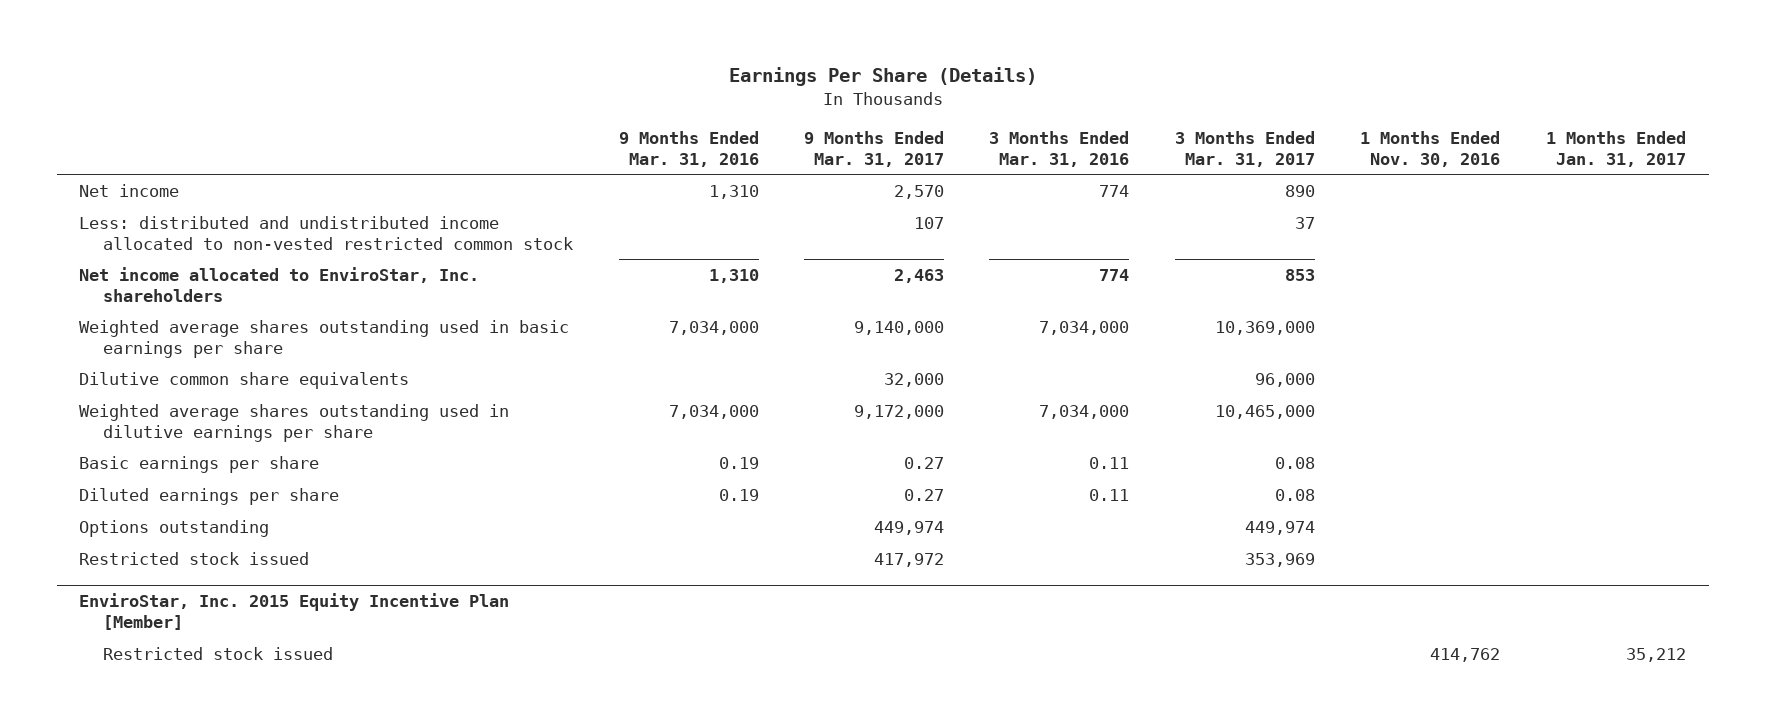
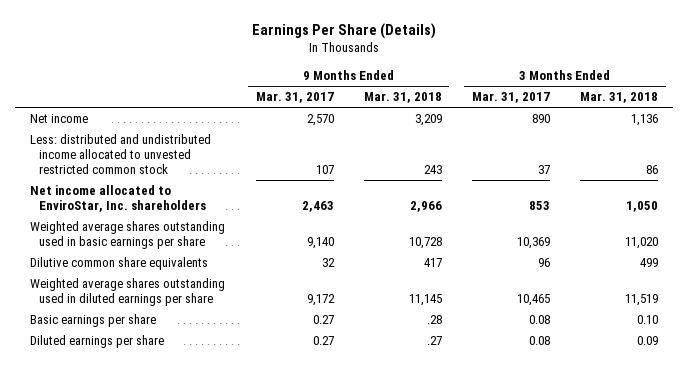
[618,130,759,167] 9 Months Ended Mar. 31, 2016 -> none
[989,130,1130,167] 3 Months Ended Mar. 31, 2016 -> none
[1360,130,1501,167] 1 Months Ended Nov. 30, 2016 -> none
[1545,130,1686,167] 1 Months Ended Jan. 31, 2017 -> none
none -> [363,92,442,104] Mar. 31, 2018
none -> [580,92,659,104] Mar. 31, 2018
[79,215,574,250] Less: distributed and undistributed income allocated to non-vested restricted common stock -> [30,134,212,174] Less: distributed and undistributed income allocated to unvested restricted common stock
[853,320,944,335] 9,140,000 -> [306,236,334,249] 9,140
[1214,320,1315,335] 10,369,000 -> [516,236,550,249] 10,369
[883,372,944,387] 32,000 -> [321,258,335,268] 32
[1254,372,1315,387] 96,000 -> [537,258,550,268] 96
[79,403,510,442] Weighted average shares outstanding used in dilutive earnings per share -> [30,278,226,306] Weighted average shares outstanding used in diluted earnings per share
[853,404,944,419] 9,172,000 -> [306,293,335,306] 9,172
[1214,404,1315,419] 10,465,000 -> [516,293,550,306] 10,465
[79,519,270,537] Options outstanding -> none
[79,551,310,565] Restricted stock issued -> none
[79,593,510,631] EnviroStar, Inc. 2015 Equity Incentive Plan [Member] -> none
[103,646,334,660] Restricted stock issued -> none

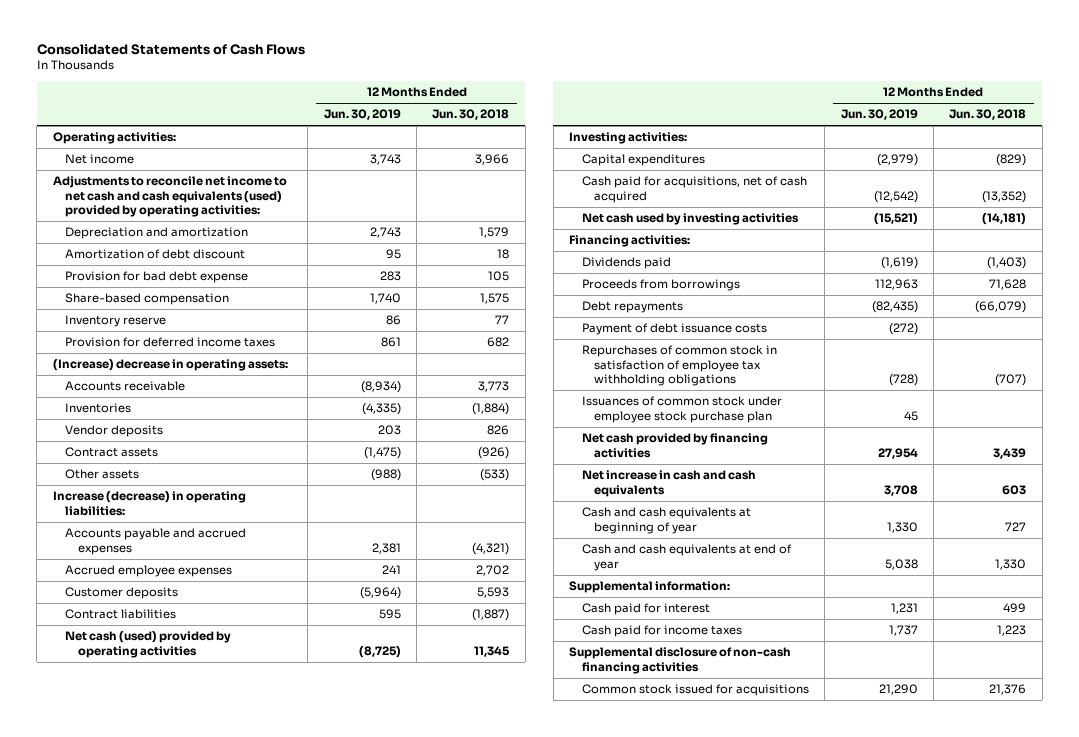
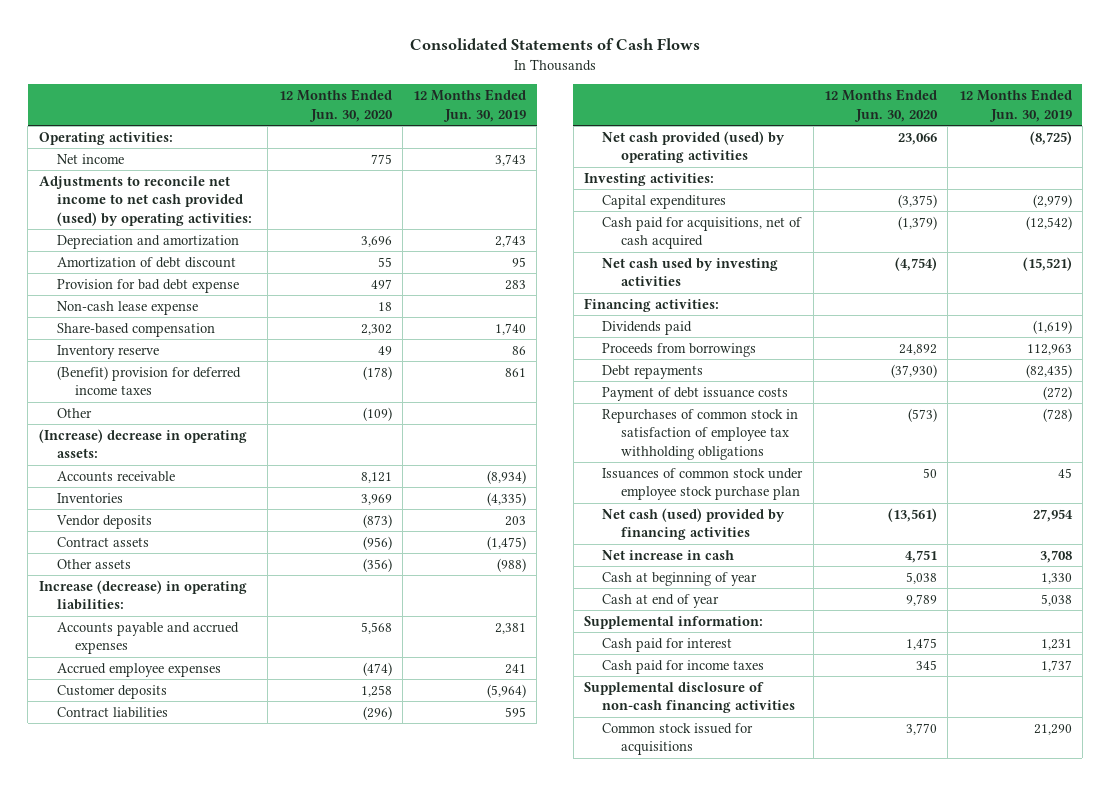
[432,109,510,121] Jun. 30, 2018 -> none
none -> [278,89,393,122] 12 Months Ended Jun. 30, 2020
[52,176,287,217] Adjustments to reconcile net income to net cash and cash equivalents (used) provided by operating activities: -> [38,175,252,226] Adjustments to reconcile net income to net cash provided (used) by operating activities:
none -> [56,300,198,315] Non-cash lease expense
[65,337,276,348] Provision for deferred income taxes -> [56,365,241,396] (Benefit) provision for deferred income taxes
none -> [56,407,92,418] Other
[65,631,232,658] Net cash (used) provided by operating activities -> [602,130,786,164] Net cash provided (used) by operating activities
[581,433,768,458] Net cash provided by financing activities -> [602,507,786,541] Net cash (used) provided by financing activities
[581,470,756,497] Net increase in cash and cash equivalents -> [602,549,735,560] Net increase in cash
[581,507,751,534] Cash and cash equivalents at beginning of year -> [602,571,758,586] Cash at beginning of year
[581,544,792,571] Cash and cash equivalents at end of year -> [602,593,720,608] Cash at end of year

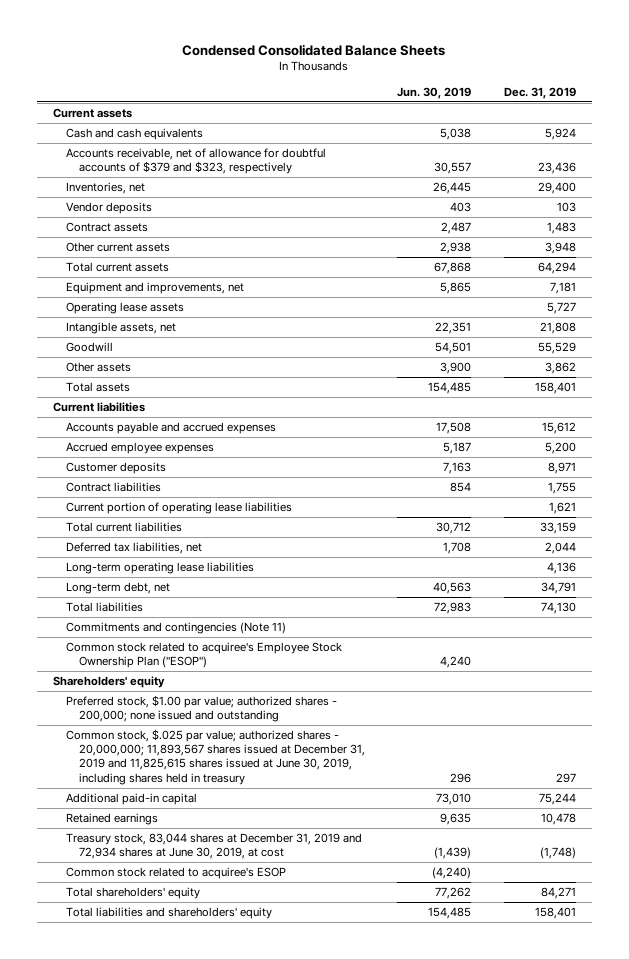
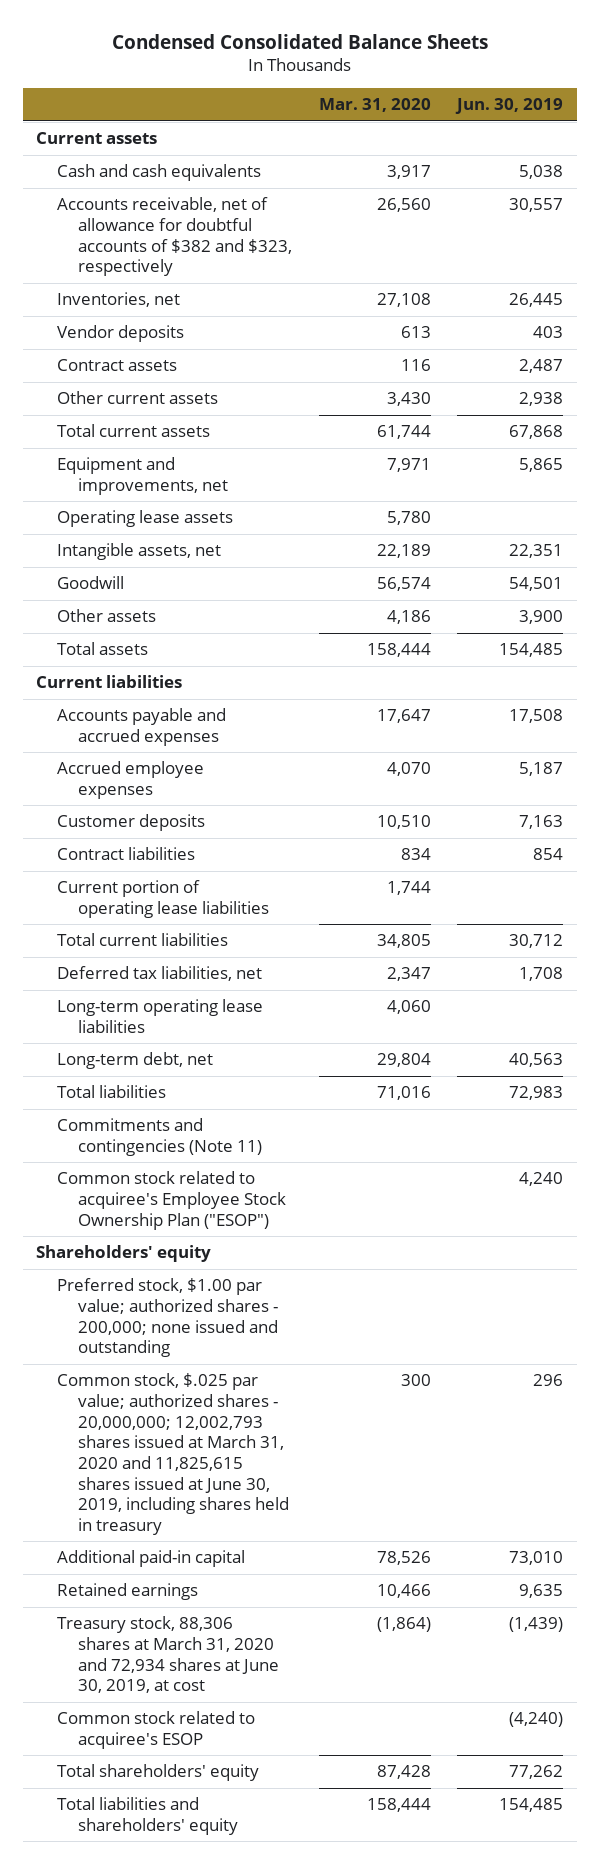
[503,86,576,99] Dec. 31, 2019 -> none
none -> [318,98,431,113] Mar. 31, 2020
[65,148,326,175] Accounts receivable, net of allowance for doubtful accounts of $379 and $323, respectively -> [57,197,293,277] Accounts receivable, net of allowance for doubtful accounts of $382 and $323, respectively
[65,729,365,785] Common stock, $.025 par value; authorized shares - 20,000,000; 11,893,567 shares issued at December 31, 2019 and 11,825,615 shares issued at June 30, 2019, including shares held in treasury -> [57,1373,290,1535] Common stock, $.025 par value; authorized shares - 20,000,000; 12,002,793 shares issued at March 31, 2020 and 11,825,615 shares issued at June 30, 2019, including shares held in treasury
[65,833,362,860] Treasury stock, 83,044 shares at December 31, 2019 and 72,934 shares at June 30, 2019, at cost -> [57,1616,280,1694] Treasury stock, 88,306 shares at March 31, 2020 and 72,934 shares at June 30, 2019, at cost

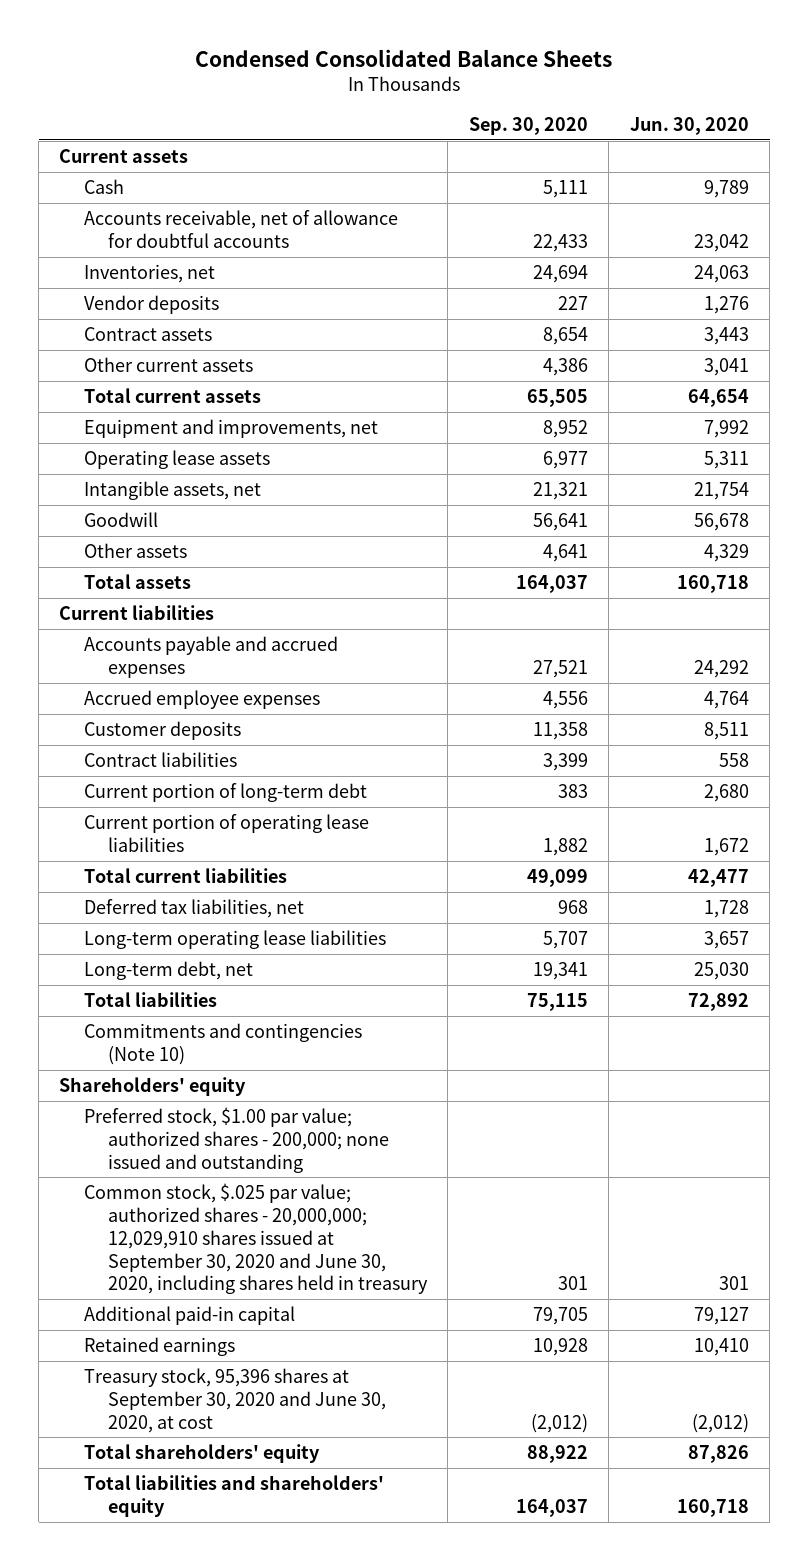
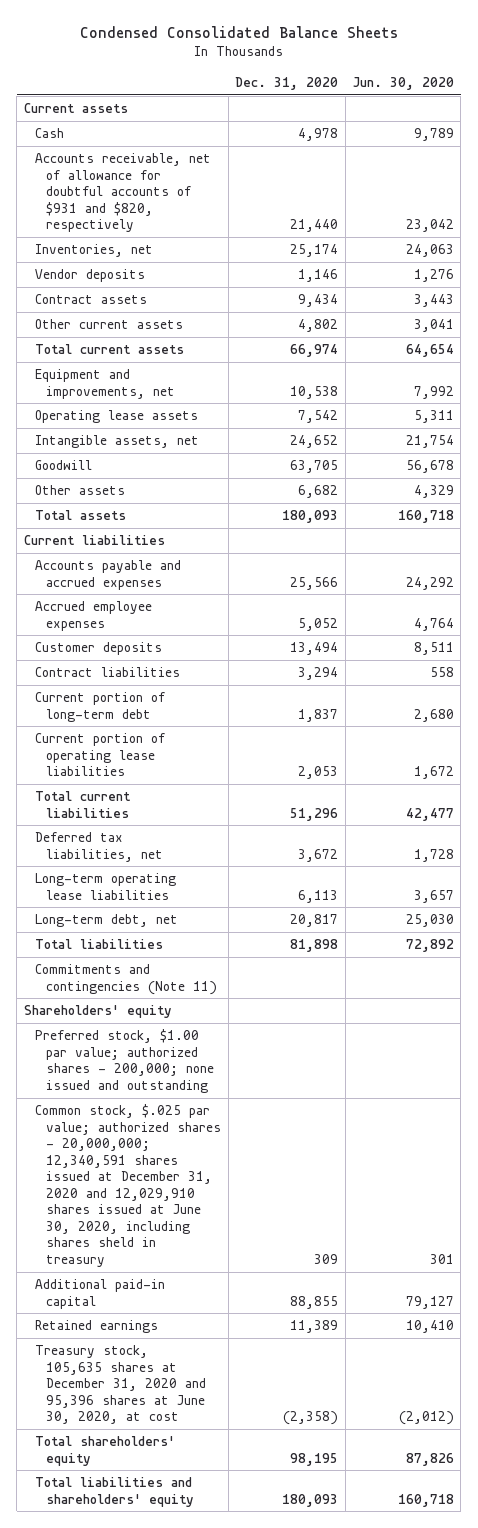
[468,117,588,136] Sep. 30, 2020 -> none
none -> [235,76,339,90] Dec. 31, 2020
[83,209,398,248] Accounts receivable, net of allowance for doubtful accounts -> [35,153,212,233] Accounts receivable, net of allowance for doubtful accounts of $931 and $820, respectively
[83,1022,362,1065] Commitments and contingencies (Note 10) -> [35,964,218,995] Commitments and contingencies (Note 11)
[83,1182,428,1295] Common stock, $.025 par value; authorized shares - 20,000,000; 12,029,910 shares issued at September 30, 2020 and June 30, 2020, including shares held in treasury -> [35,1104,222,1267] Common stock, $.025 par value; authorized shares - 20,000,000; 12,340,591 shares issued at December 31, 2020 and 12,029,910 shares issued at June 30, 2020, including shares sheld in treasury
[83,1367,386,1433] Treasury stock, 95,396 shares at September 30, 2020 and June 30, 2020, at cost -> [35,1345,207,1425] Treasury stock, 105,635 shares at December 31, 2020 and 95,396 shares at June 30, 2020, at cost

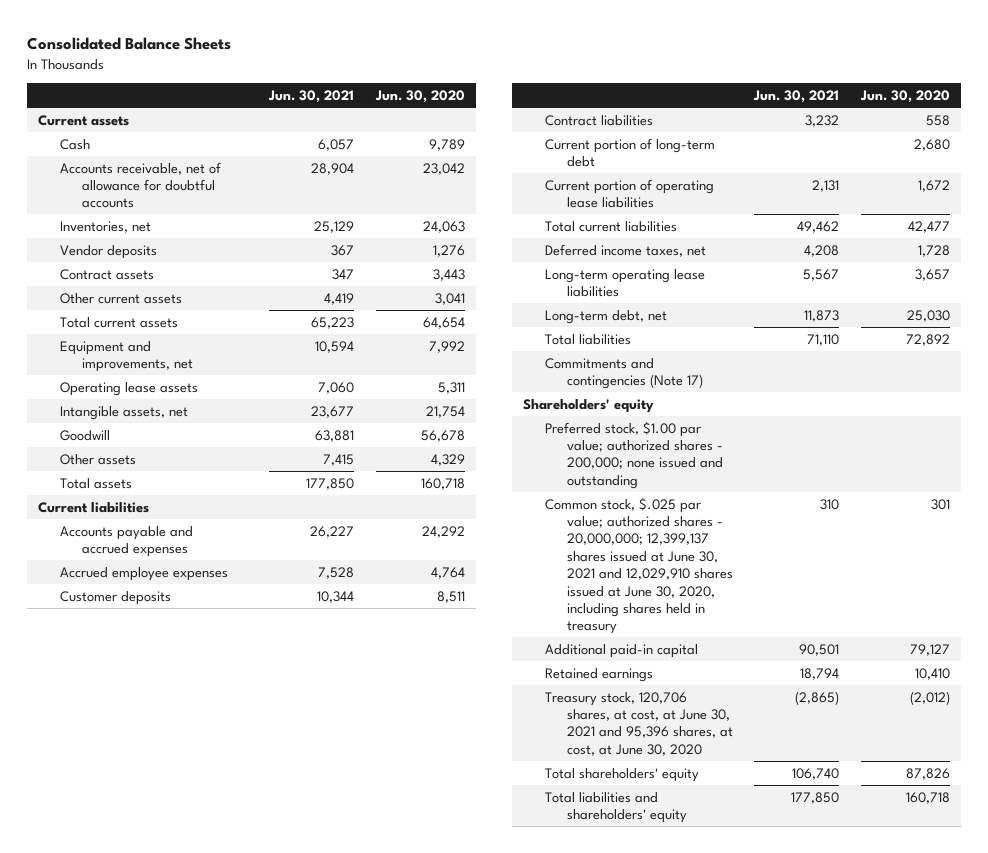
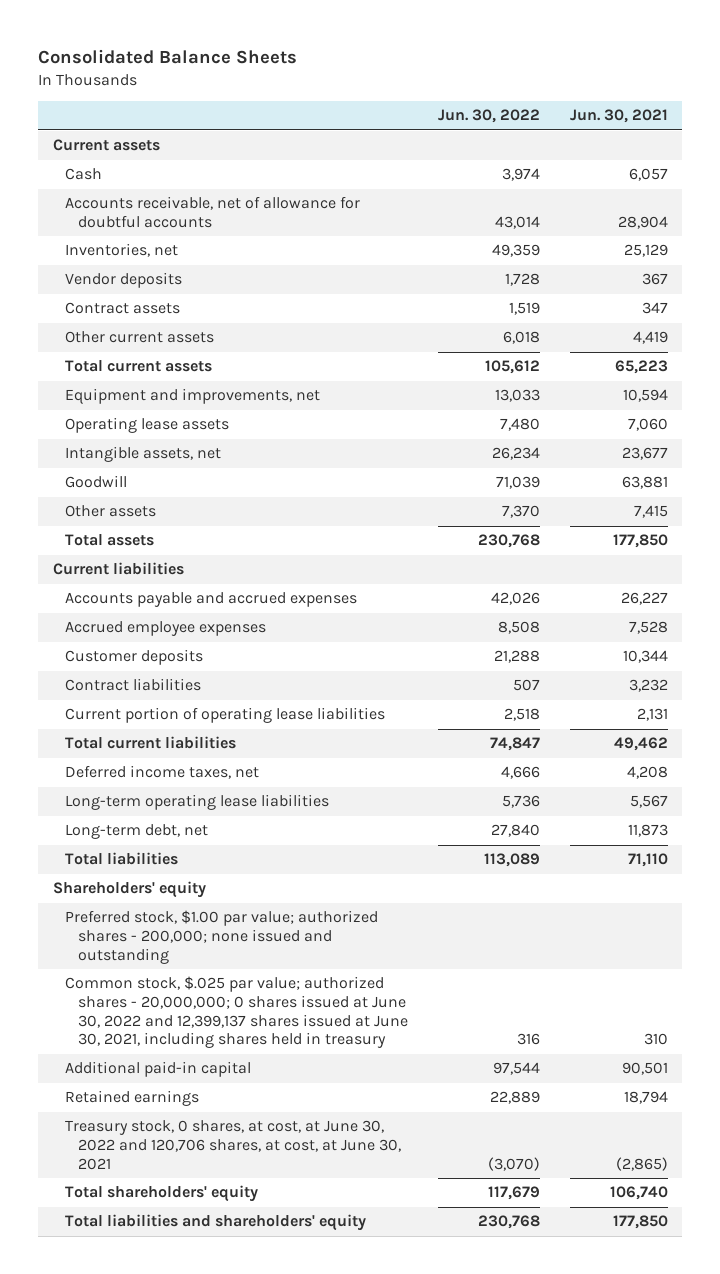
[374,90,465,104] Jun. 30, 2020 -> none
none -> [437,109,540,124] Jun. 30, 2022
[544,137,715,168] Current portion of long-term debt -> none
[544,357,703,390] Commitments and contingencies (Note 17) -> none
[544,496,733,635] Common stock, $.025 par value; authorized shares - 20,000,000; 12,399,137 shares issued at June 30, 2021 and 12,029,910 shares issued at June 30, 2020, including shares held in treasury -> [65,976,409,1049] Common stock, $.025 par value; authorized shares - 20,000,000; 0 shares issued at June 30, 2022 and 12,399,137 shares issued at June 30, 2021, including shares held in treasury
[544,691,733,756] Treasury stock, 120,706 shares, at cost, at June 30, 2021 and 95,396 shares, at cost, at June 30, 2020 -> [65,1120,402,1170] Treasury stock, 0 shares, at cost, at June 30, 2022 and 120,706 shares, at cost, at June 30, 2021

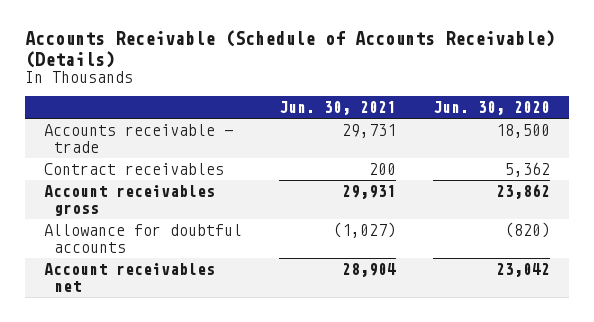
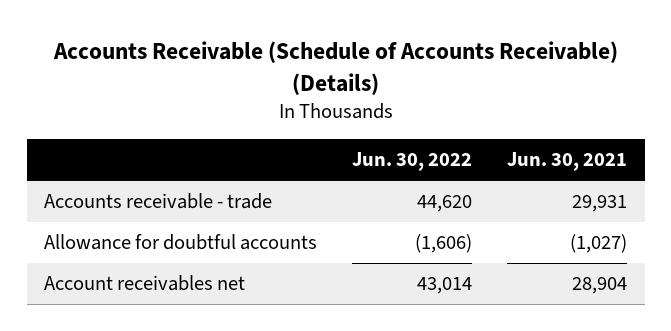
[433,101,551,116] Jun. 30, 2020 -> none
none -> [352,152,473,172] Jun. 30, 2022
[43,163,224,176] Contract receivables -> none
[43,185,215,216] Account receivables gross -> none
[342,124,397,139] 29,731 -> [572,195,628,213] 29,931

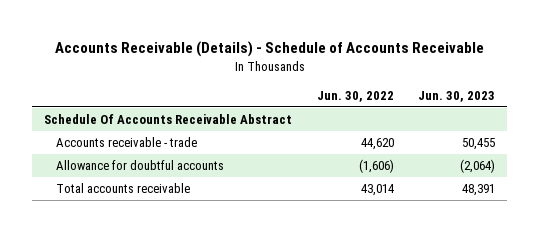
[52,40,618,95] Accounts Receivable (Schedule of Accounts Receivable) (Details) -> [54,40,484,57] Accounts Receivable (Details) - Schedule of Accounts Receivable
[507,152,628,172] Jun. 30, 2021 -> none
none -> [417,90,495,102] Jun. 30, 2023
none -> [44,114,293,125] Schedule Of Accounts Receivable Abstract
[44,275,246,292] Account receivables net -> [55,183,190,194] Total accounts receivable

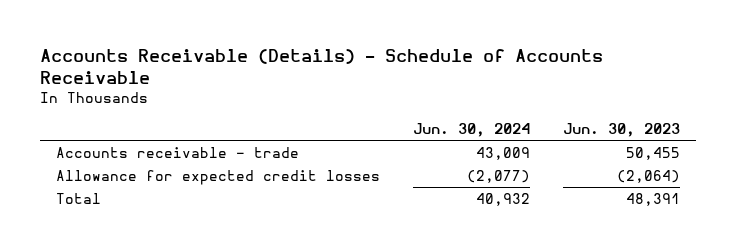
[316,90,394,102] Jun. 30, 2022 -> none
none -> [412,123,530,138] Jun. 30, 2024
[44,114,293,125] Schedule Of Accounts Receivable Abstract -> none
[55,160,224,171] Allowance for doubtful accounts -> [56,169,381,185] Allowance for expected credit losses
[55,183,190,194] Total accounts receivable -> [56,192,102,204] Total

